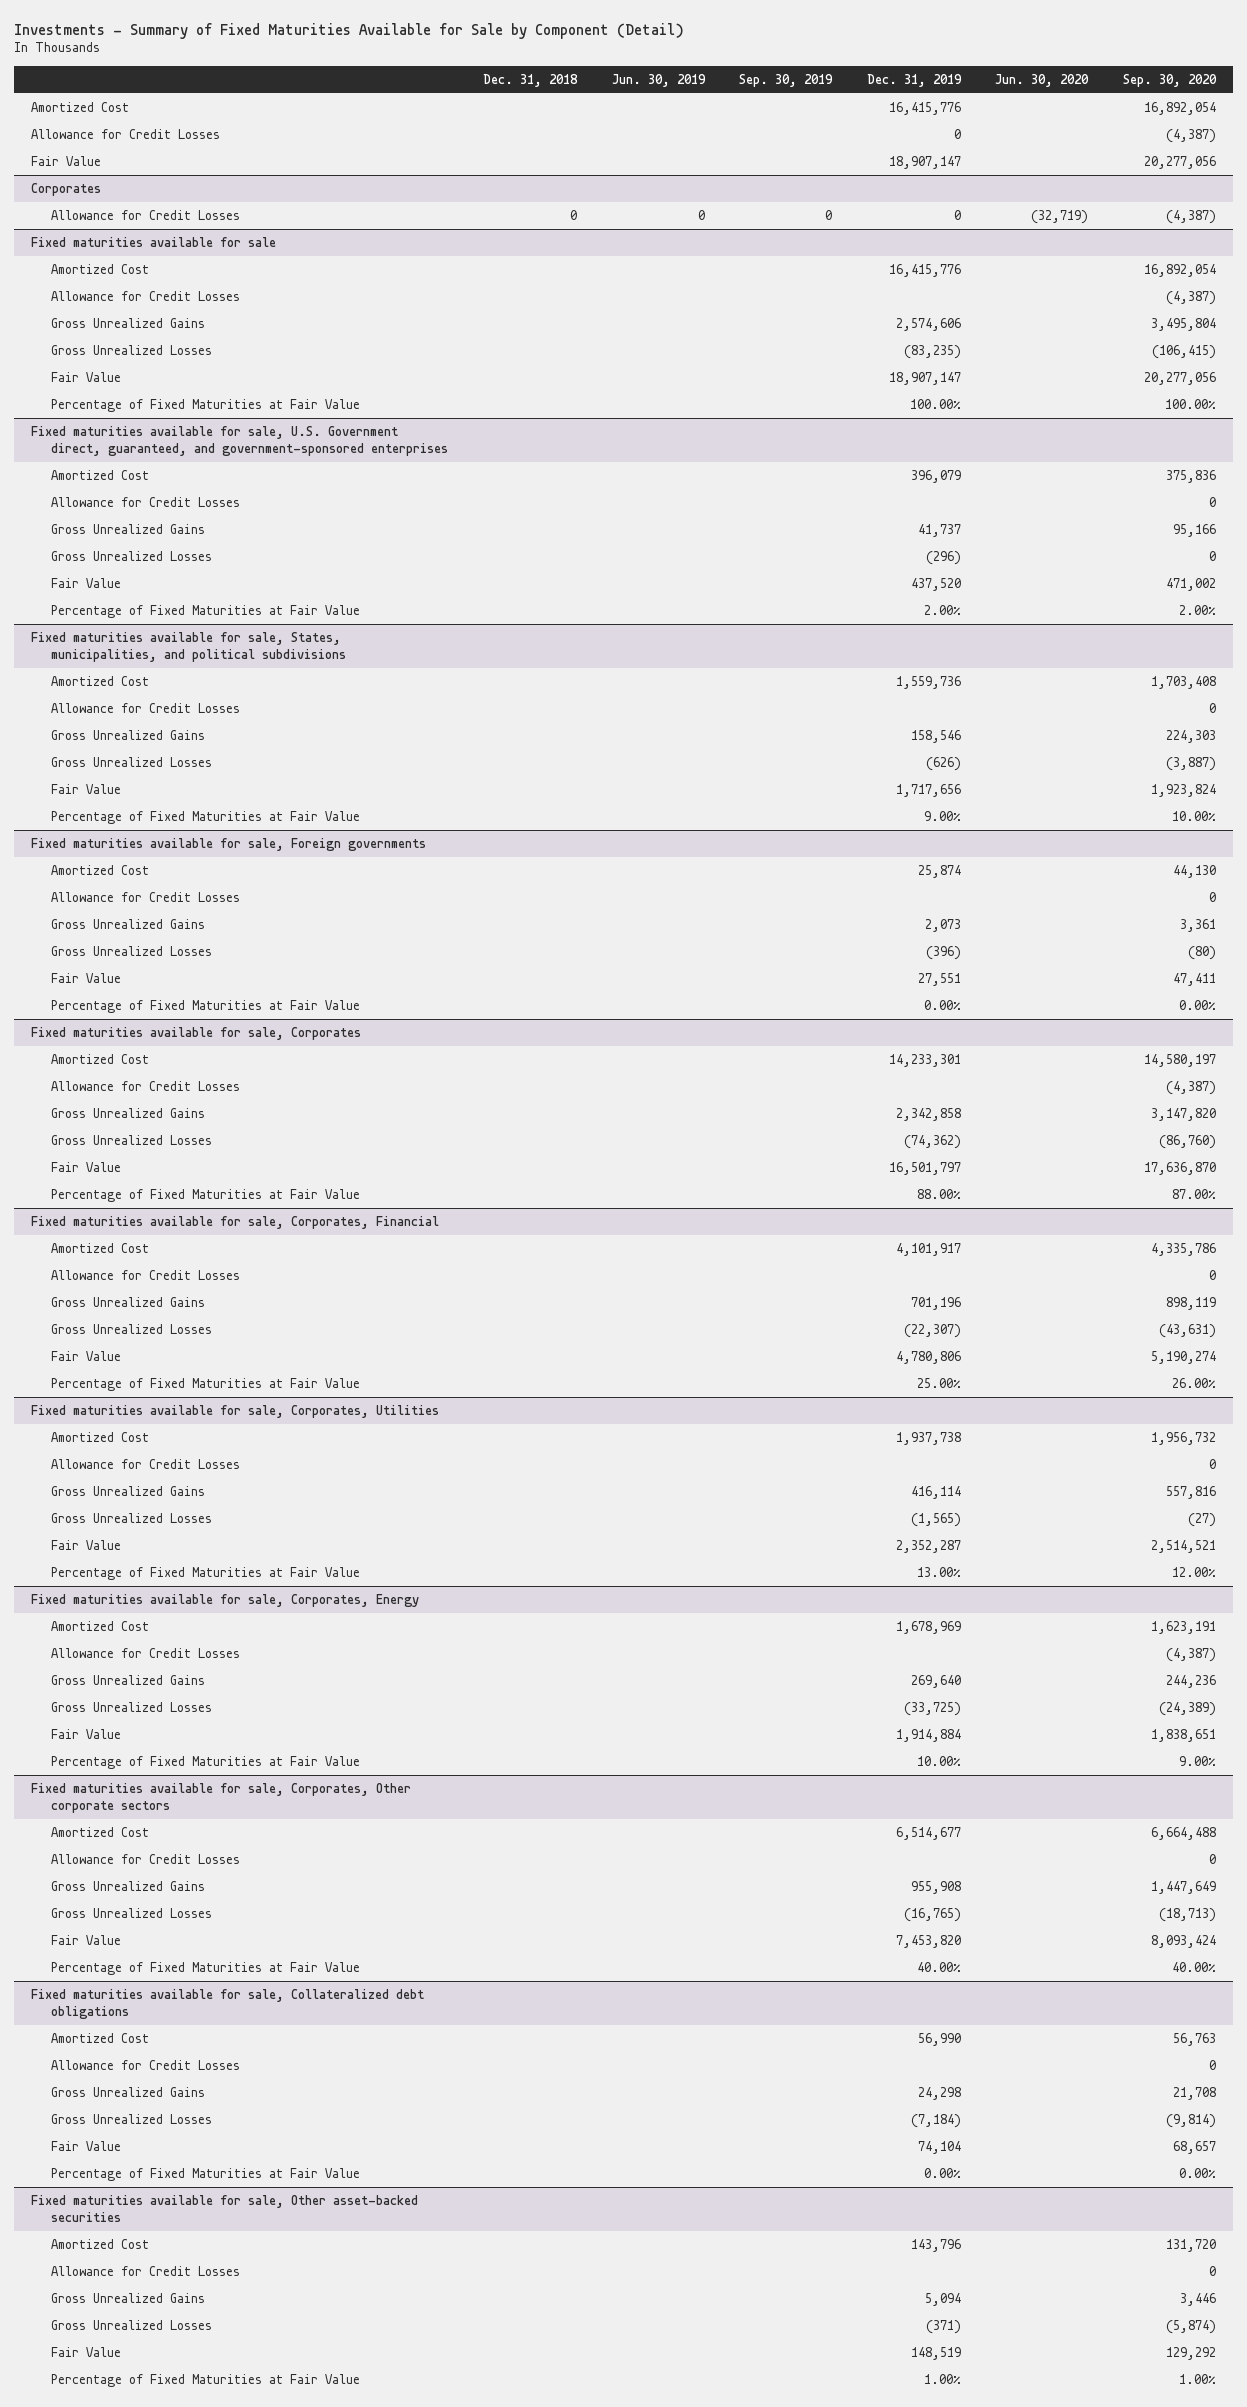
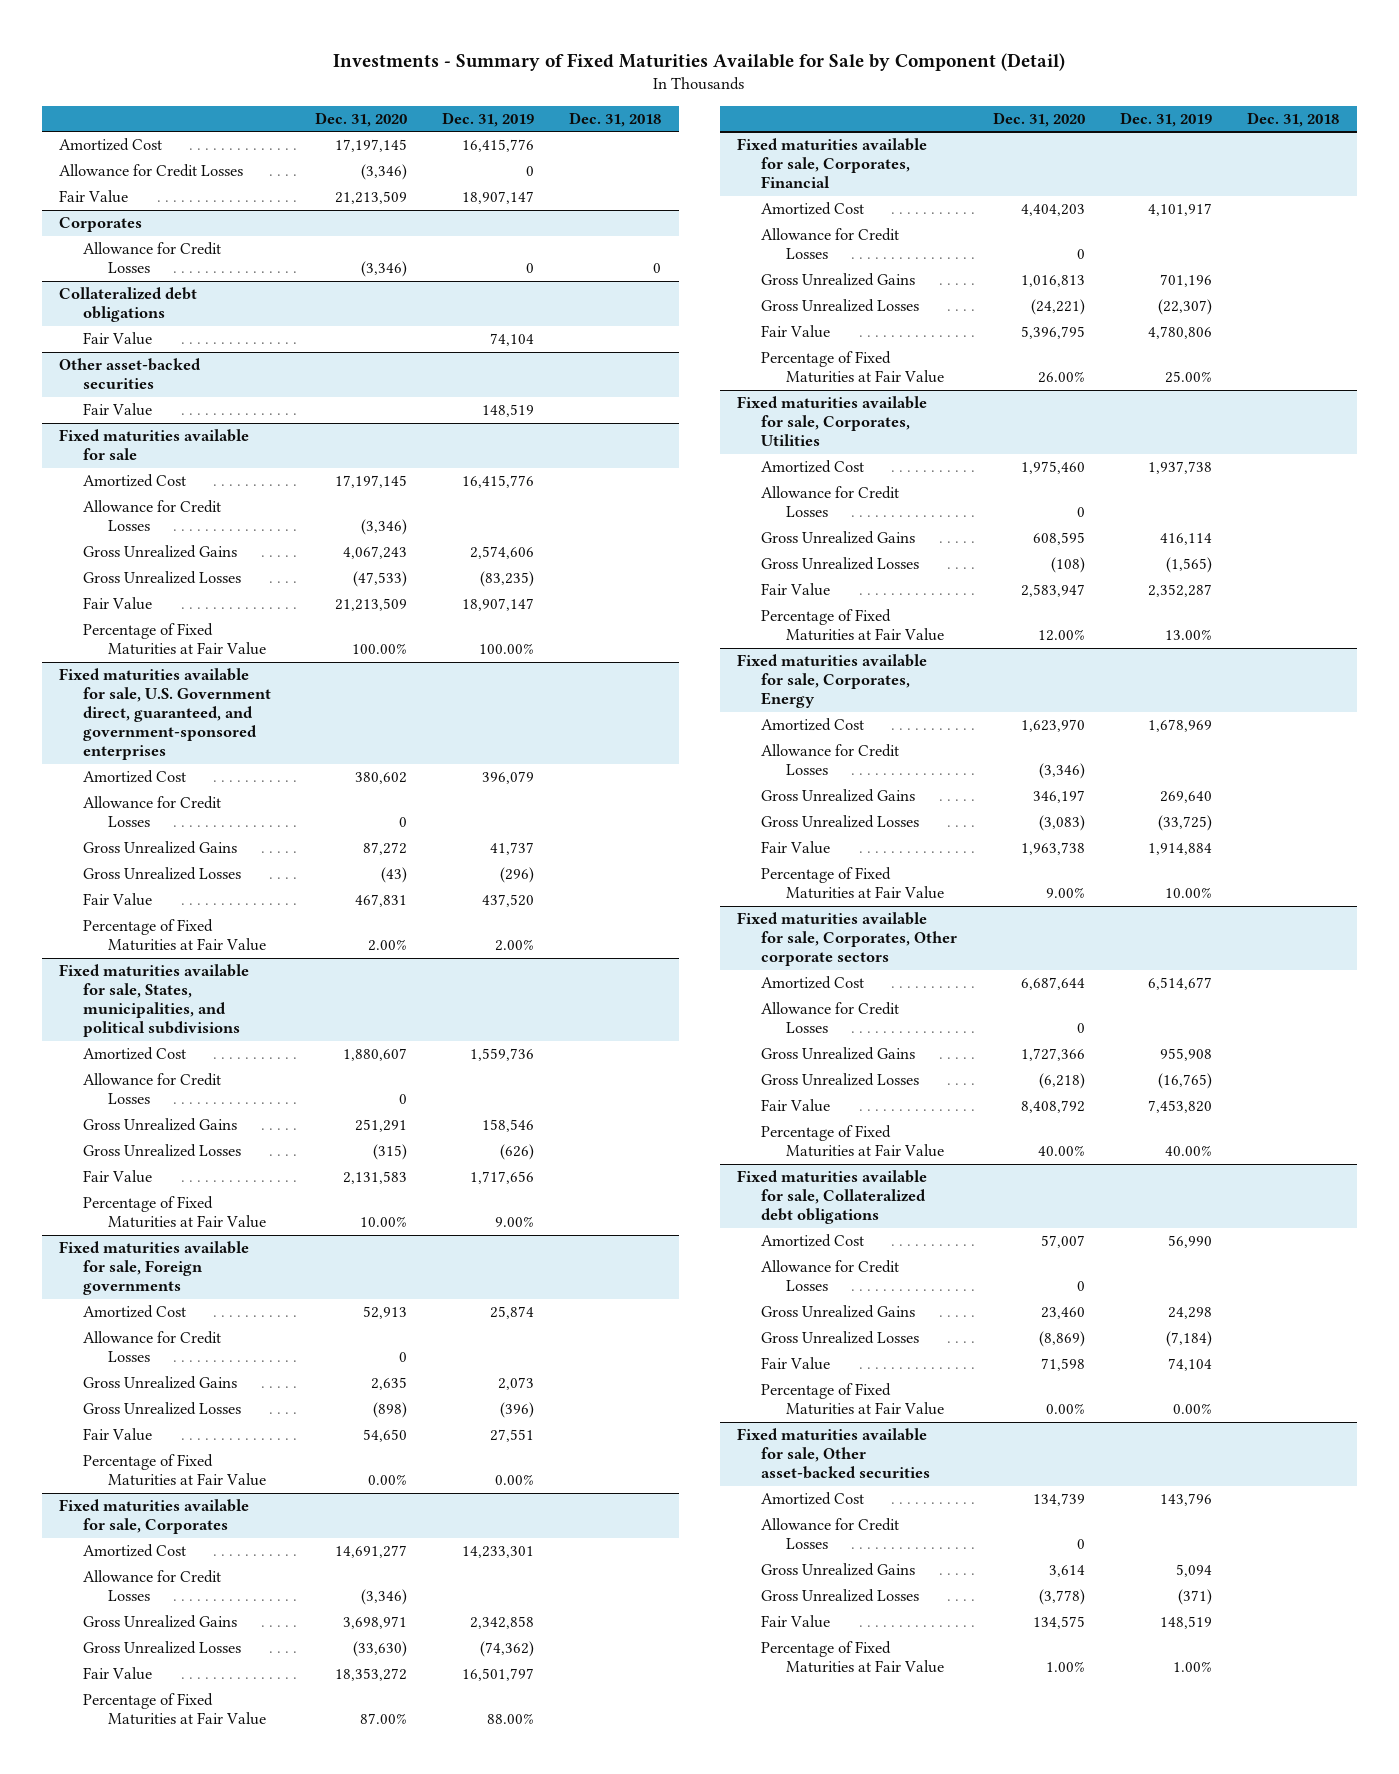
[611,73,706,87] Jun. 30, 2019 -> none
[739,73,834,87] Sep. 30, 2019 -> none
[995,73,1090,87] Jun. 30, 2020 -> none
[1122,73,1217,87] Sep. 30, 2020 -> none
none -> [314,111,407,127] Dec. 31, 2020
none -> [59,287,198,323] Collateralized debt obligations
none -> [83,332,153,346] Fair Value
none -> [59,358,202,390] Other asset-backed securities
none -> [83,403,153,417] Fair Value

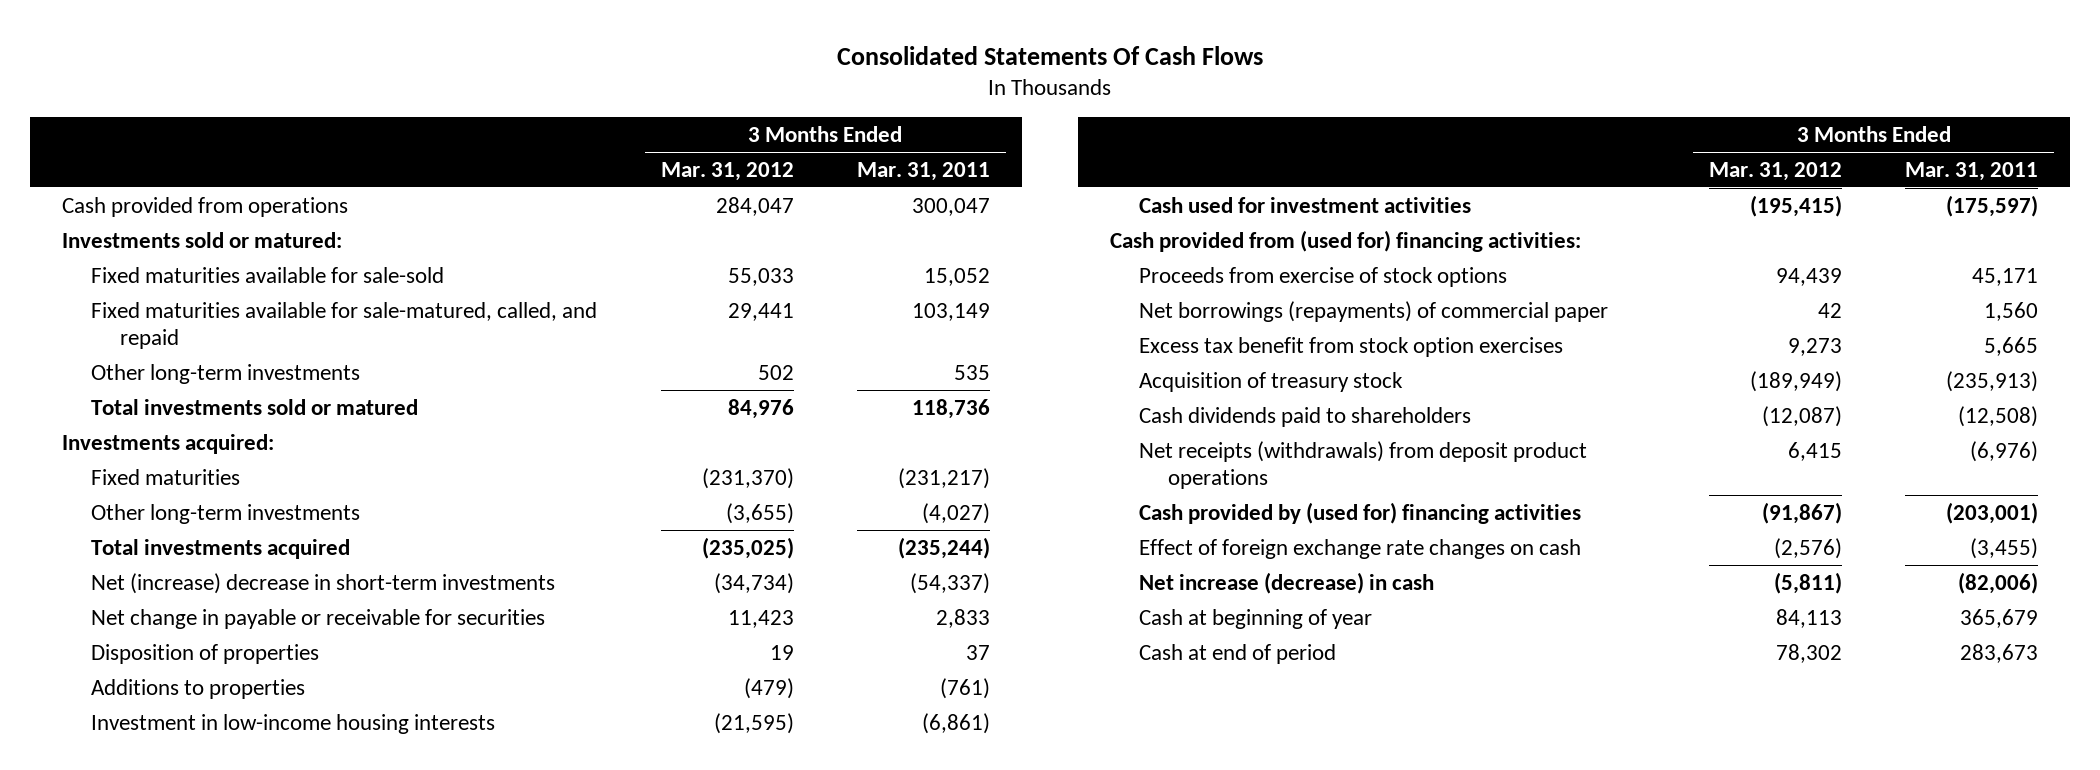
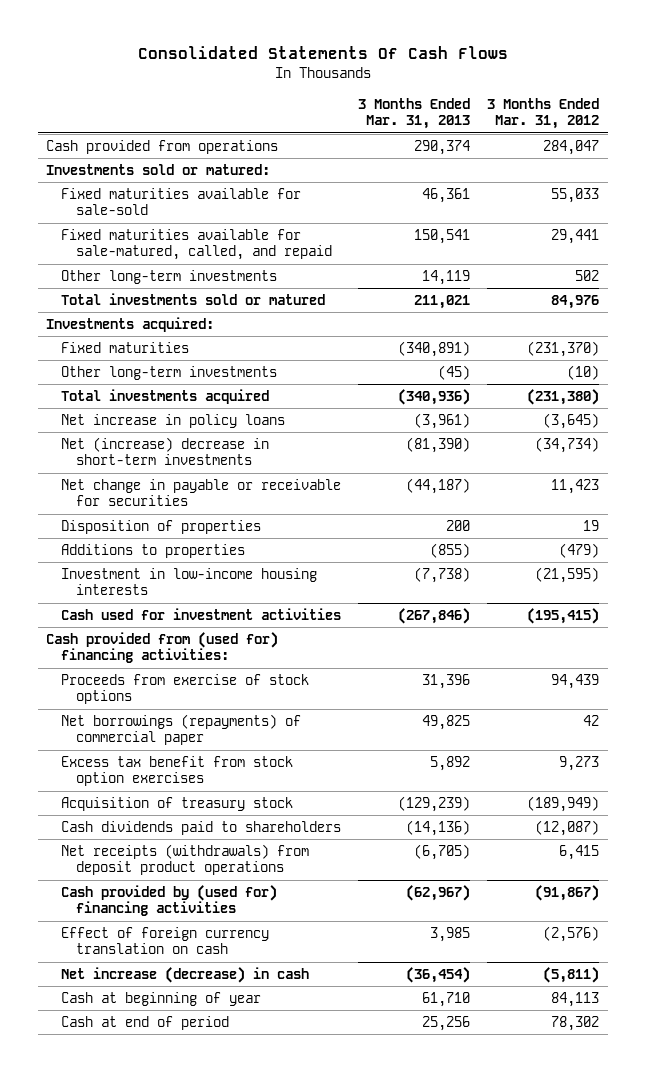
[857,161,991,181] Mar. 31, 2011 -> none
none -> [358,98,471,130] 3 Months Ended Mar. 31, 2013
[725,502,794,524] (3,655) -> [567,365,600,381] (10)
[701,536,794,559] (235,025) -> [527,389,600,406] (231,380)
none -> [61,414,286,429] Net increase in policy loans
[1139,538,1582,559] Effect of foreign exchange rate changes on cash -> [61,927,270,955] Effect of foreign currency translation on cash

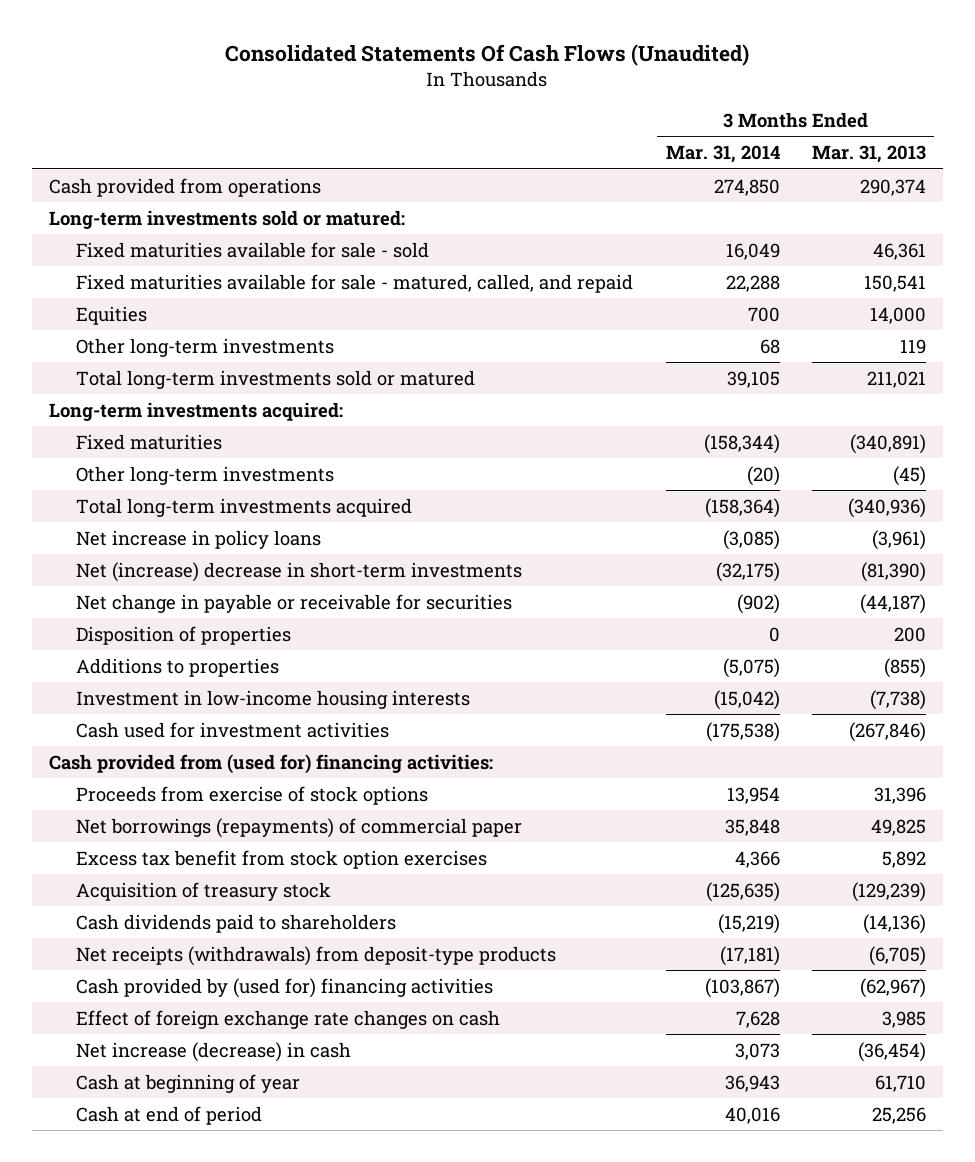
[137,46,508,60] Consolidated Statements Of Cash Flows -> [225,44,750,67] Consolidated Statements Of Cash Flows (Unaudited)
[487,98,600,130] 3 Months Ended Mar. 31, 2012 -> none
none -> [665,145,780,164] Mar. 31, 2014
[46,164,271,176] Investments sold or matured: -> [48,209,405,229] Long-term investments sold or matured:
[61,188,302,216] Fixed maturities available for sale-sold -> [75,241,429,258] Fixed maturities available for sale - sold
[61,229,333,261] Fixed maturities available for sale-matured, called, and repaid -> [75,273,633,293] Fixed maturities available for sale - matured, called, and repaid
none -> [75,305,147,325] Equities
[422,270,471,286] 14,119 -> [900,338,927,354] 119
[61,293,326,306] Total investments sold or matured -> [75,369,475,389] Total long-term investments sold or matured
[46,317,215,333] Investments acquired: -> [48,401,343,421] Long-term investments acquired:
[61,389,270,405] Total investments acquired -> [75,497,412,517] Total long-term investments acquired
[61,844,310,876] Net receipts (withdrawals) from deposit product operations -> [75,945,556,966] Net receipts (withdrawals) from deposit-type products
[61,927,270,955] Effect of foreign currency translation on cash -> [75,1009,500,1029] Effect of foreign exchange rate changes on cash

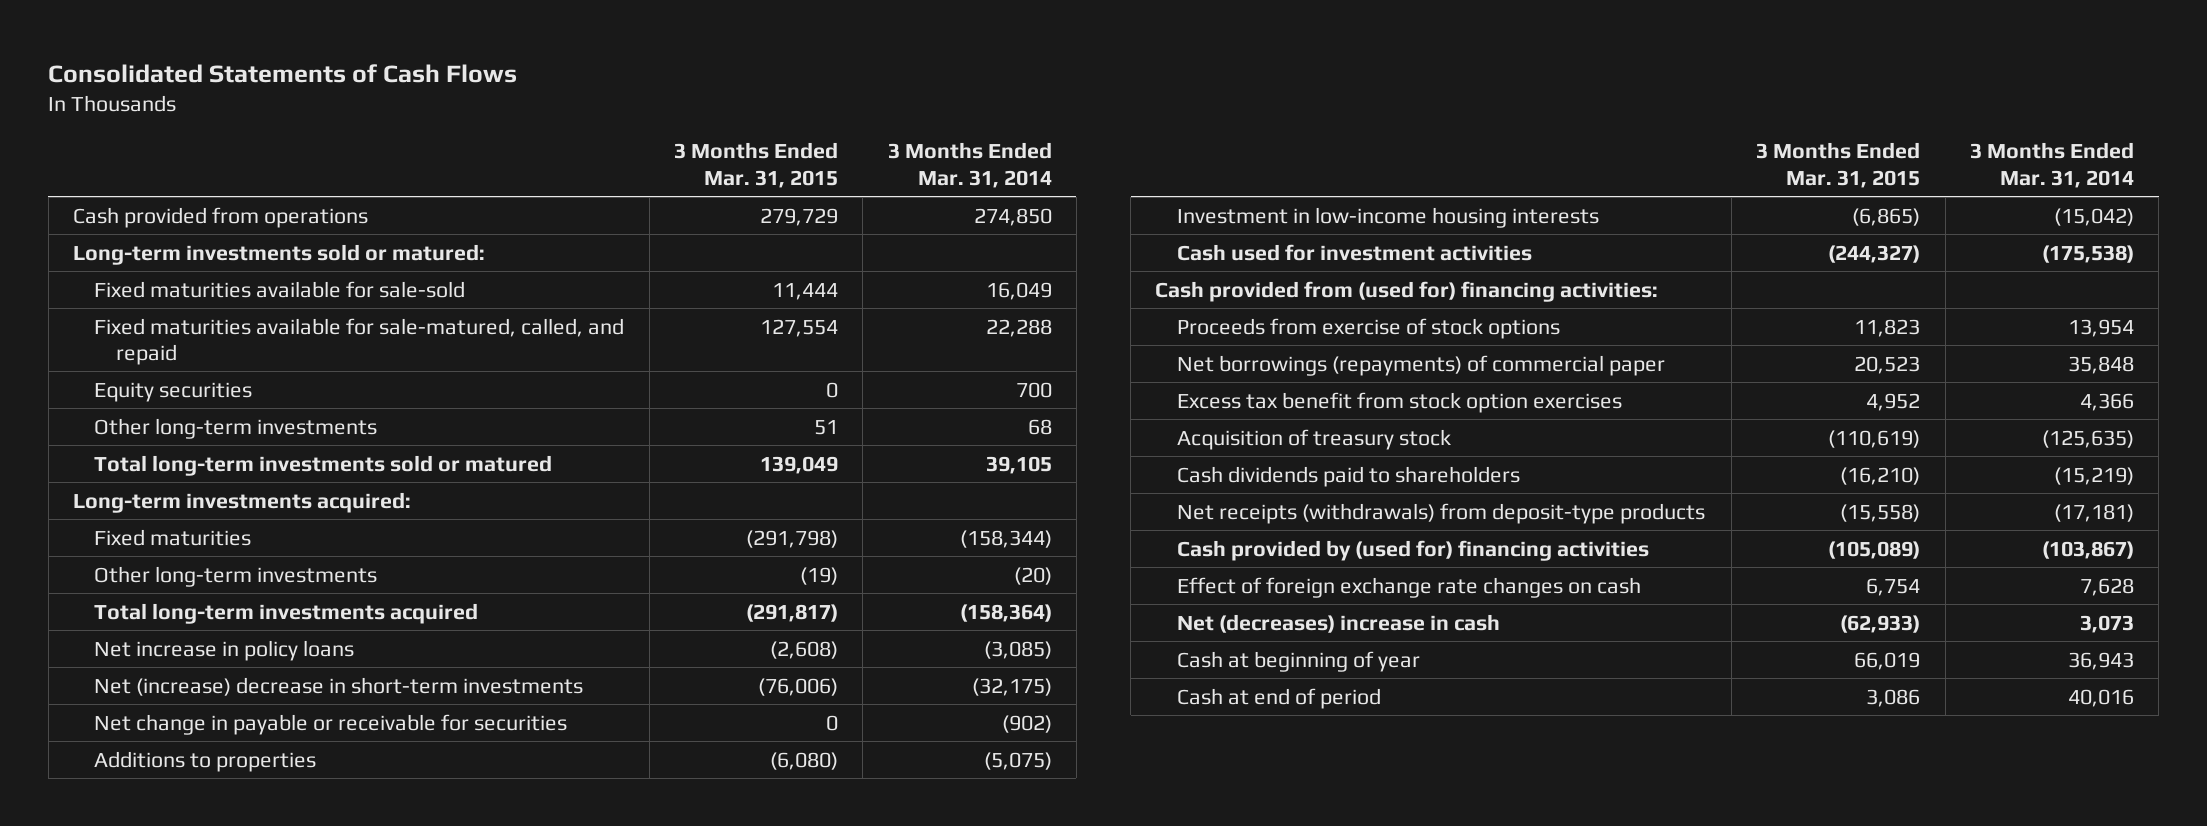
[225,44,750,67] Consolidated Statements Of Cash Flows (Unaudited) -> [48,63,518,83] Consolidated Statements of Cash Flows
[812,145,927,164] Mar. 31, 2013 -> none
none -> [673,142,838,188] 3 Months Ended Mar. 31, 2015
[75,241,429,258] Fixed maturities available for sale - sold -> [94,280,466,298] Fixed maturities available for sale-sold
[75,273,633,293] Fixed maturities available for sale - matured, called, and repaid -> [94,317,625,365] Fixed maturities available for sale-matured, called, and repaid
[75,305,147,325] Equities -> [94,381,253,402] Equity securities
[75,625,291,645] Disposition of properties -> none
[75,1041,351,1062] Net increase (decrease) in cash -> [1176,613,1500,633] Net (decreases) increase in cash

